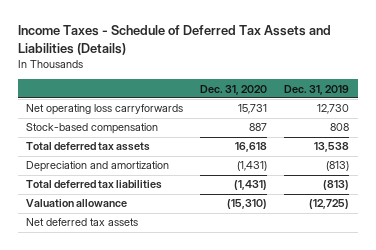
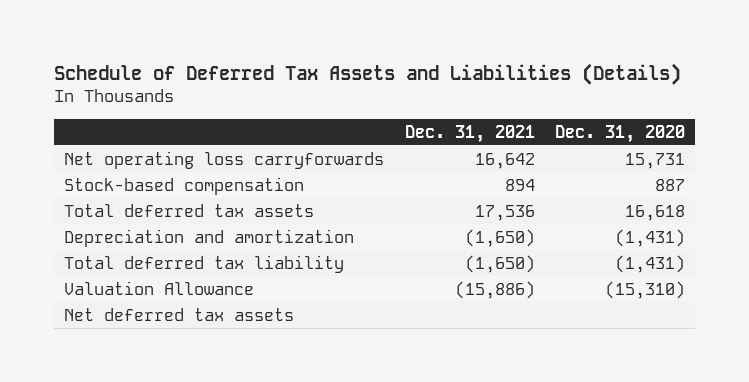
[18,25,332,55] Income Taxes - Schedule of Deferred Tax Assets and Liabilities (Details) -> [53,62,681,85] Schedule of Deferred Tax Assets and Liabilities (Details)
[284,84,350,95] Dec. 31, 2019 -> none
none -> [404,124,535,143] Dec. 31, 2021
[26,180,163,190] Total deferred tax liabilities -> [64,254,345,273] Total deferred tax liability
[26,199,128,208] Valuation allowance -> [64,280,255,295] Valuation Allowance

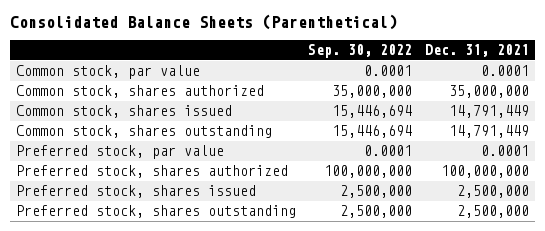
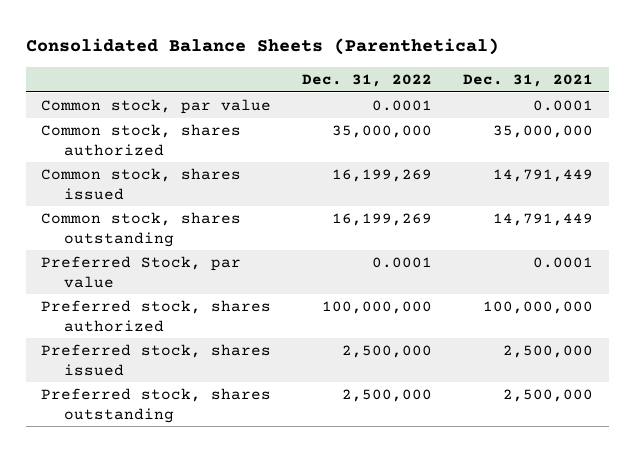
[308,44,413,59] Sep. 30, 2022 -> none
none -> [302,73,433,87] Dec. 31, 2022
[15,145,224,160] Preferred stock, par value -> [41,256,242,288] Preferred Stock, par value

